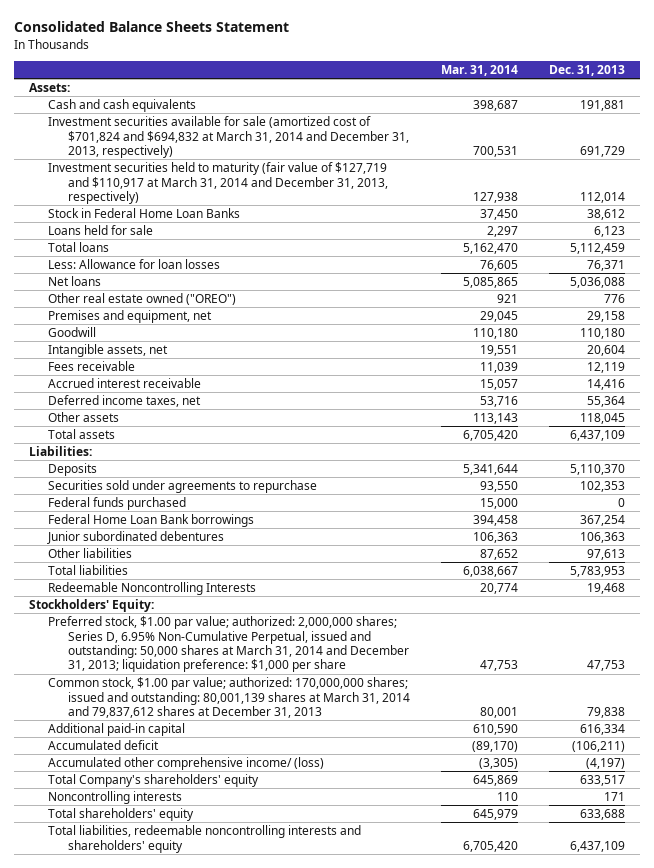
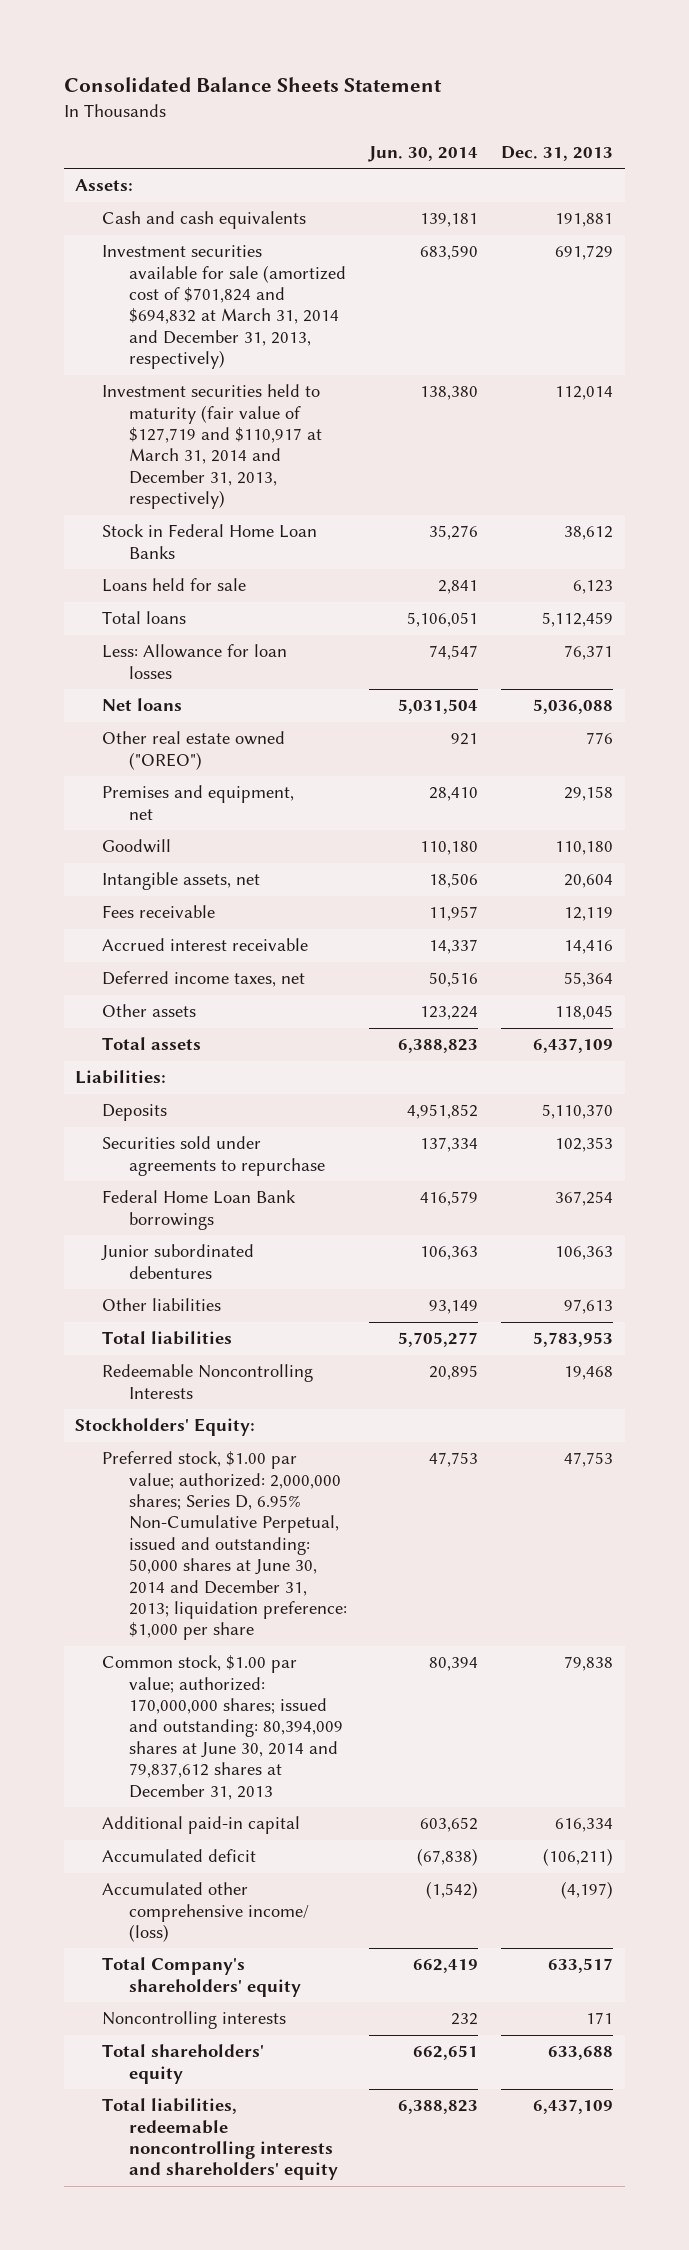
[440,64,518,76] Mar. 31, 2014 -> none
none -> [368,146,479,163] Jun. 30, 2014
[48,497,187,511] Federal funds purchased -> none
[48,616,409,673] Preferred stock, $1.00 par value; authorized: 2,000,000 shares; Series D, 6.95% Non-Cumulative Perpetual, issued and outstanding: 50,000 shares at March 31, 2014 and December 31, 2013; liquidation preference: $1,000 per share -> [101,1451,347,1641] Preferred stock, $1.00 par value; authorized: 2,000,000 shares; Series D, 6.95% Non-Cumulative Perpetual, issued and outstanding: 50,000 shares at June 30, 2014 and December 31, 2013; liquidation preference: $1,000 per share
[48,677,410,718] Common stock, $1.00 par value; authorized: 170,000,000 shares; issued and outstanding: 80,001,139 shares at March 31, 2014 and 79,837,612 shares at December 31, 2013 -> [101,1655,343,1800] Common stock, $1.00 par value; authorized: 170,000,000 shares; issued and outstanding: 80,394,009 shares at June 30, 2014 and 79,837,612 shares at December 31, 2013

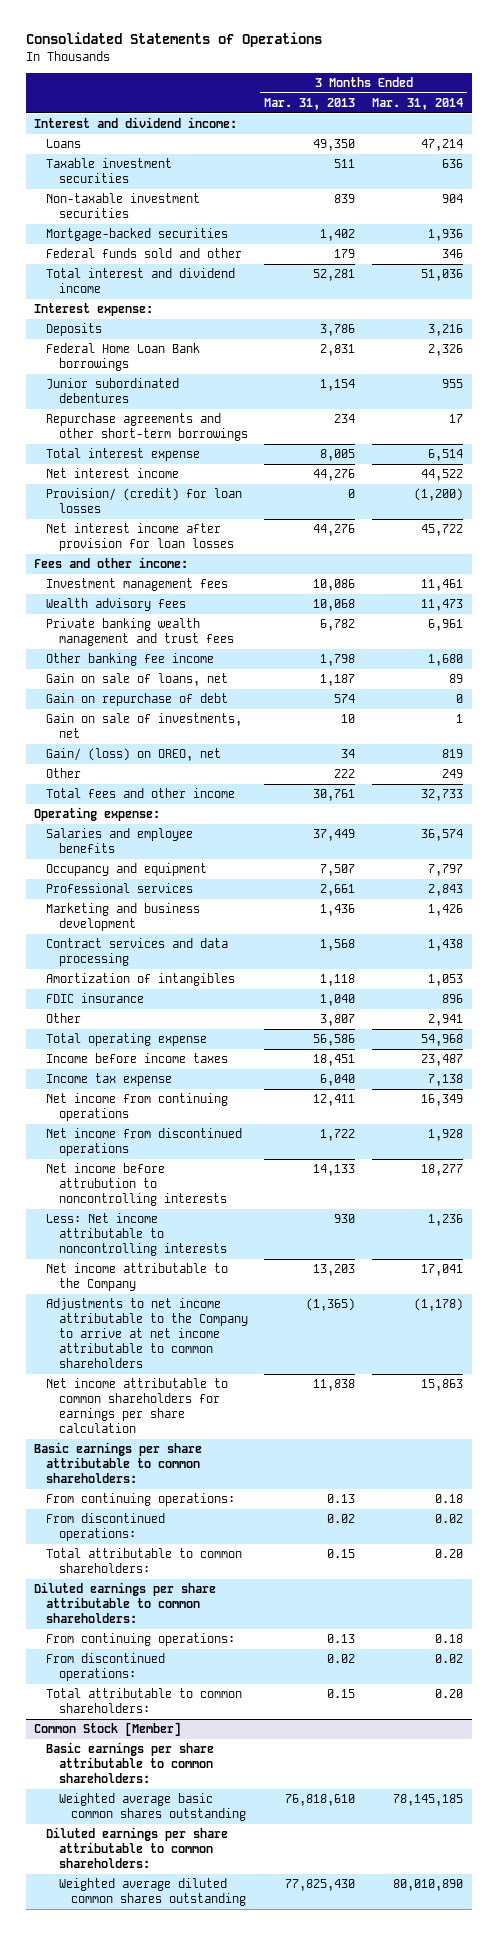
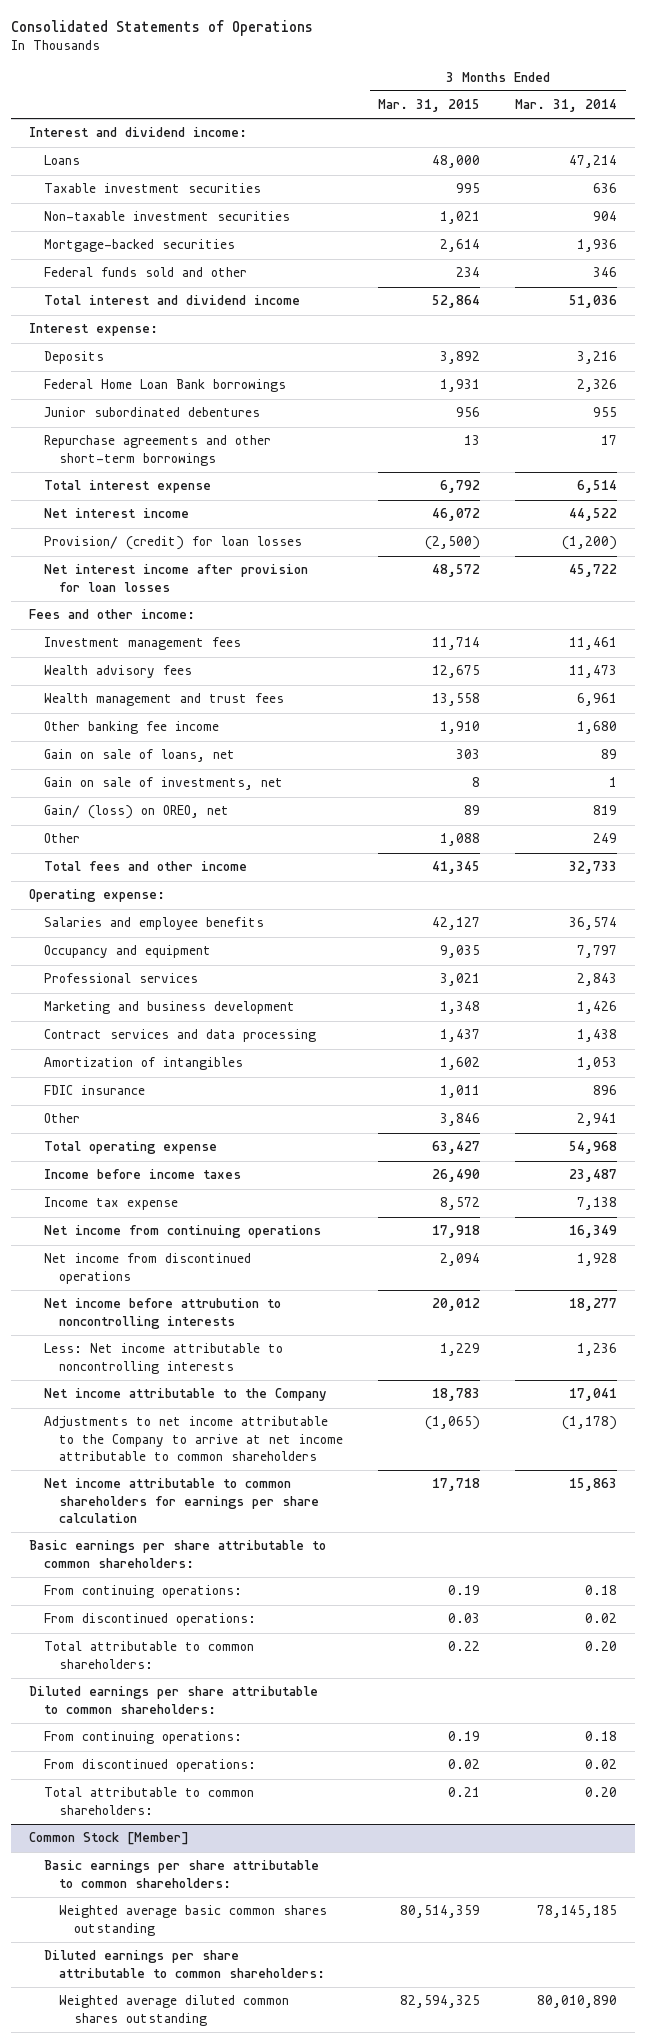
[264,98,356,111] Mar. 31, 2013 -> none
none -> [378,99,481,113] Mar. 31, 2015
[46,618,234,647] Private banking wealth management and trust fees -> [44,693,285,707] Wealth management and trust fees
[46,693,229,707] Gain on repurchase of debt -> none

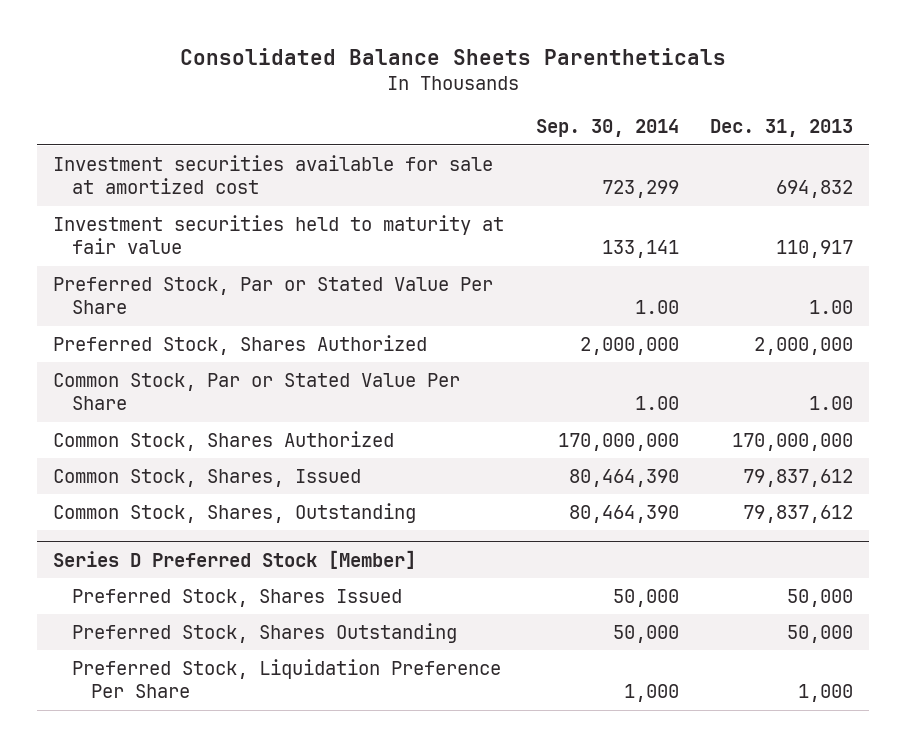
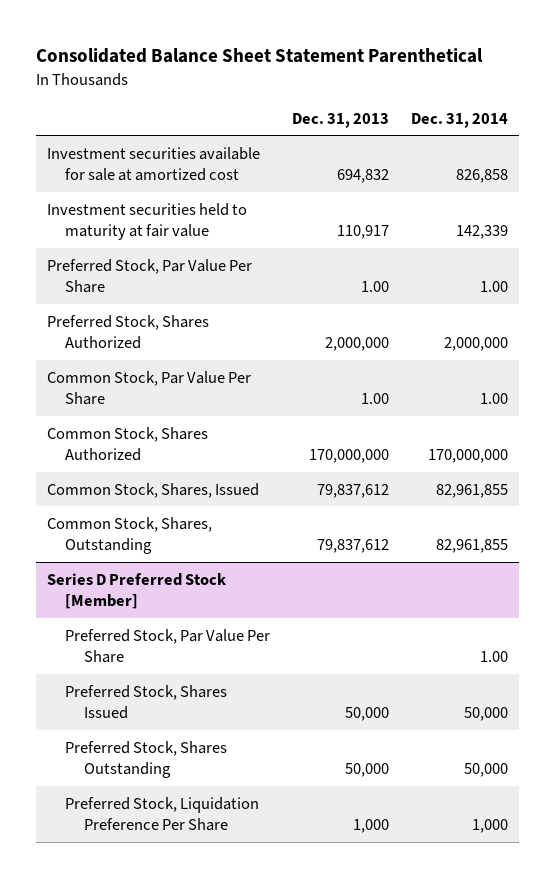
[180,48,727,66] Consolidated Balance Sheets Parentheticals -> [36,48,484,64] Consolidated Balance Sheet Statement Parenthetical
[535,119,679,138] Sep. 30, 2014 -> none
none -> [411,112,509,128] Dec. 31, 2014
[52,276,493,315] Preferred Stock, Par or Stated Value Per Share -> [47,258,253,293] Preferred Stock, Par Value Per Share
[52,372,460,411] Common Stock, Par or Stated Value Per Share -> [47,370,252,405] Common Stock, Par Value Per Share
none -> [65,628,271,663] Preferred Stock, Par Value Per Share

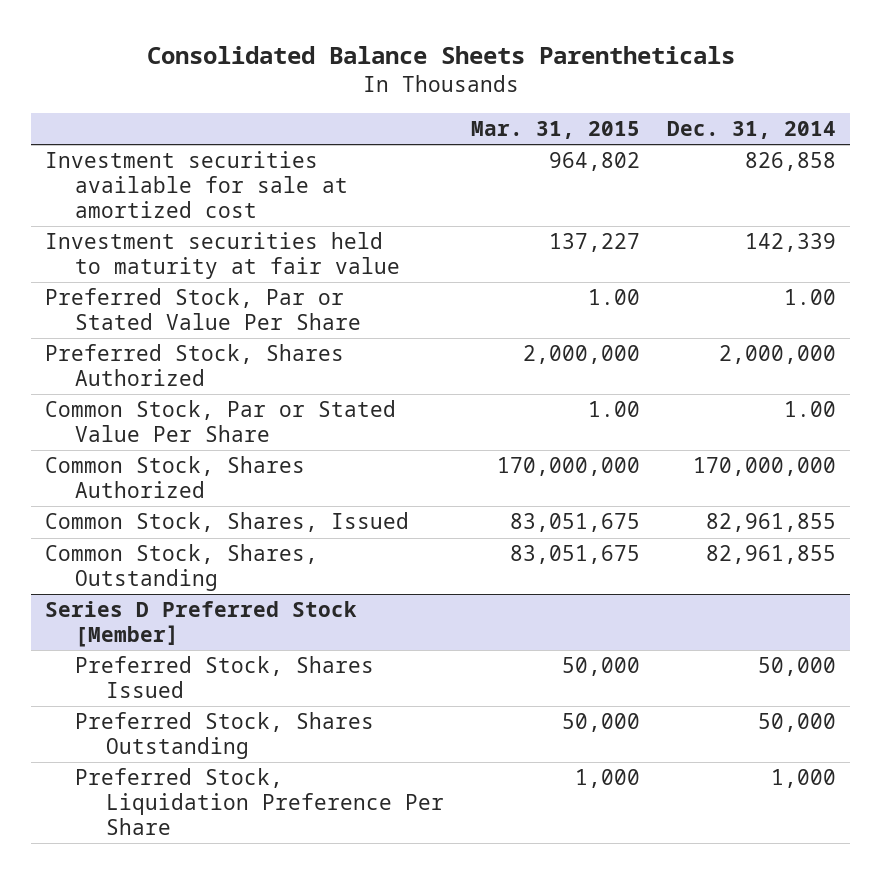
[36,48,484,64] Consolidated Balance Sheet Statement Parenthetical -> [146,45,735,64] Consolidated Balance Sheets Parentheticals
[292,112,390,128] Dec. 31, 2013 -> none
none -> [470,121,640,140] Mar. 31, 2015
[47,258,253,293] Preferred Stock, Par Value Per Share -> [45,288,362,331] Preferred Stock, Par or Stated Value Per Share
[47,370,252,405] Common Stock, Par Value Per Share -> [45,400,397,443] Common Stock, Par or Stated Value Per Share
[65,628,271,663] Preferred Stock, Par Value Per Share -> none

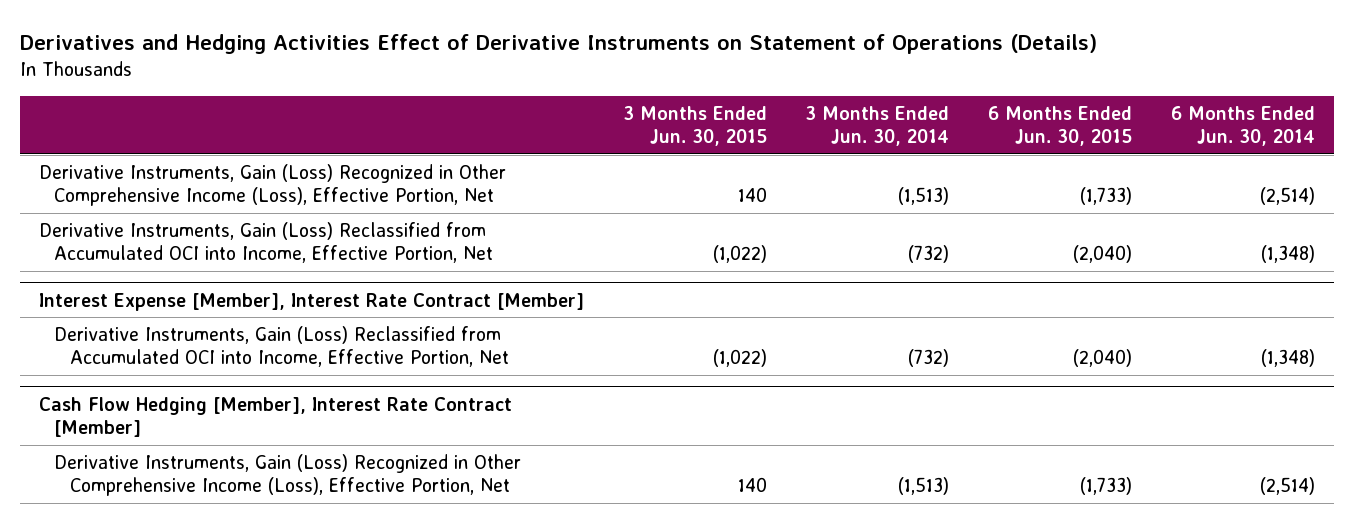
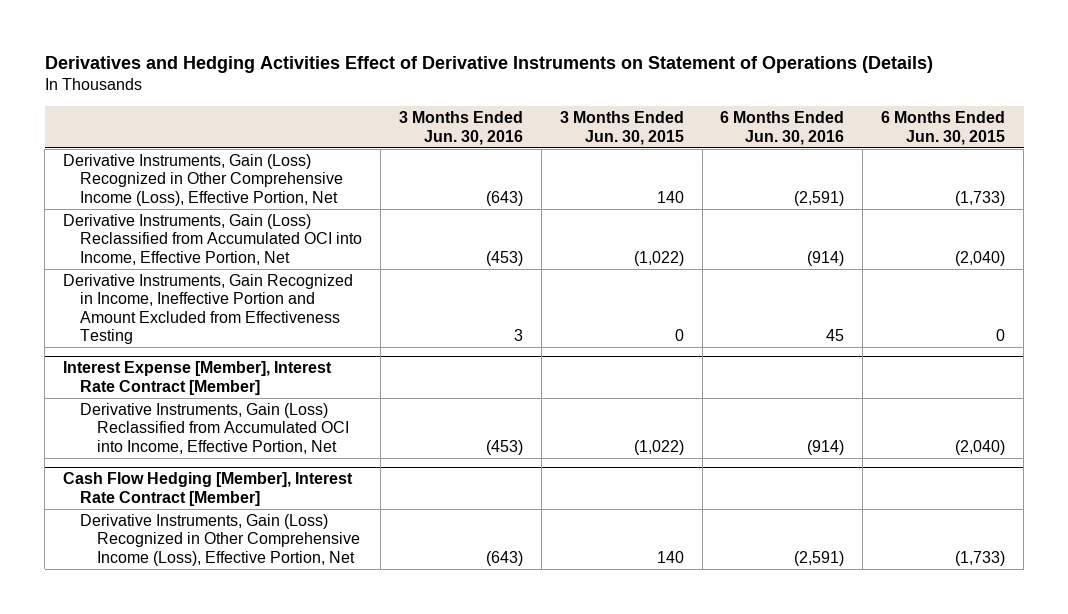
[805,105,950,146] 3 Months Ended Jun. 30, 2014 -> none
[1170,105,1315,146] 6 Months Ended Jun. 30, 2014 -> none
none -> [398,111,523,145] 3 Months Ended Jun. 30, 2016
none -> [720,111,845,145] 6 Months Ended Jun. 30, 2016
none -> [62,273,353,345] Derivative Instruments, Gain Recognized in Income, Ineffective Portion and Amount Excluded from Effectiveness Testing

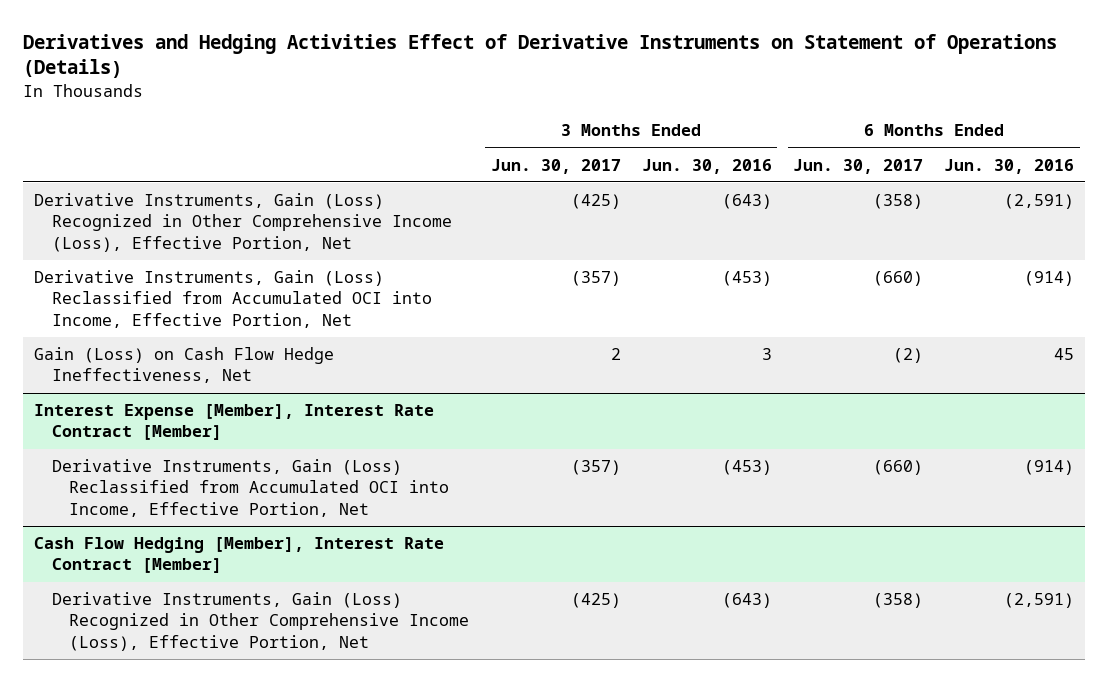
[559,111,684,145] 3 Months Ended Jun. 30, 2015 -> none
[881,111,1006,145] 6 Months Ended Jun. 30, 2015 -> none
none -> [490,158,621,174] Jun. 30, 2017
none -> [793,158,924,174] Jun. 30, 2017
[62,273,353,345] Derivative Instruments, Gain Recognized in Income, Ineffective Portion and Amount Excluded from Effectiveness Testing -> [33,347,334,384] Gain (Loss) on Cash Flow Hedge Ineffectiveness, Net

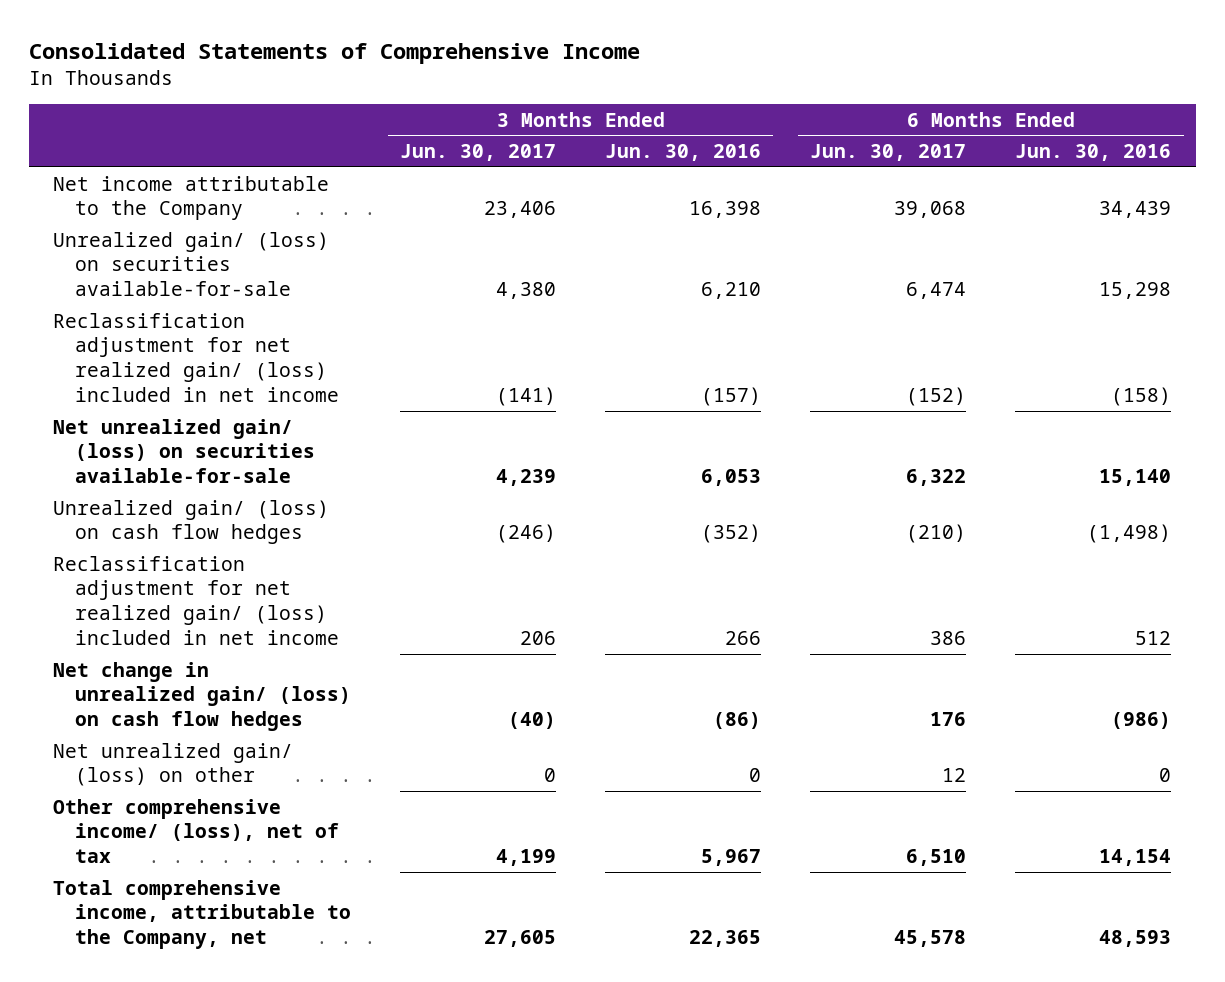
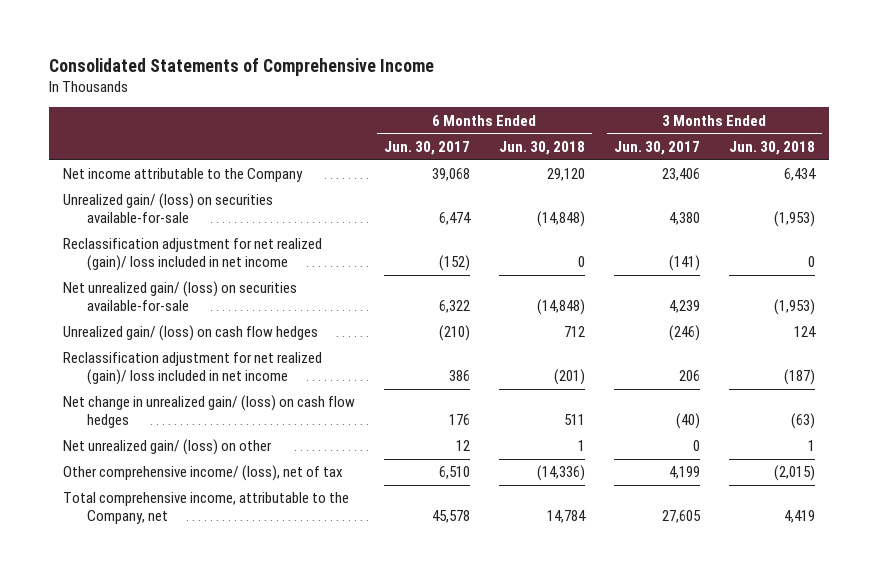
[605,143,762,161] Jun. 30, 2016 -> none
[1015,143,1172,161] Jun. 30, 2016 -> none
none -> [498,140,585,155] Jun. 30, 2018
none -> [728,140,815,155] Jun. 30, 2018
[53,312,340,403] Reclassification adjustment for net realized gain/ (loss) included in net income -> [62,238,322,272] Reclassification adjustment for net realized (gain)/ loss included in net income
[53,555,340,646] Reclassification adjustment for net realized gain/ (loss) included in net income -> [62,352,322,386] Reclassification adjustment for net realized (gain)/ loss included in net income

